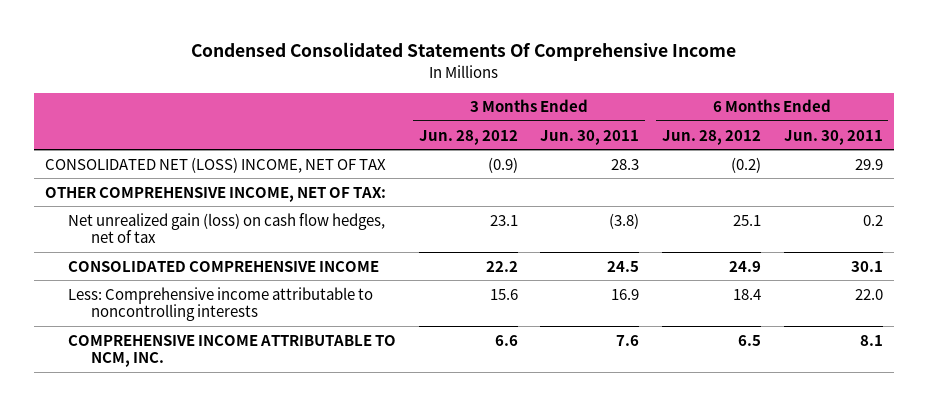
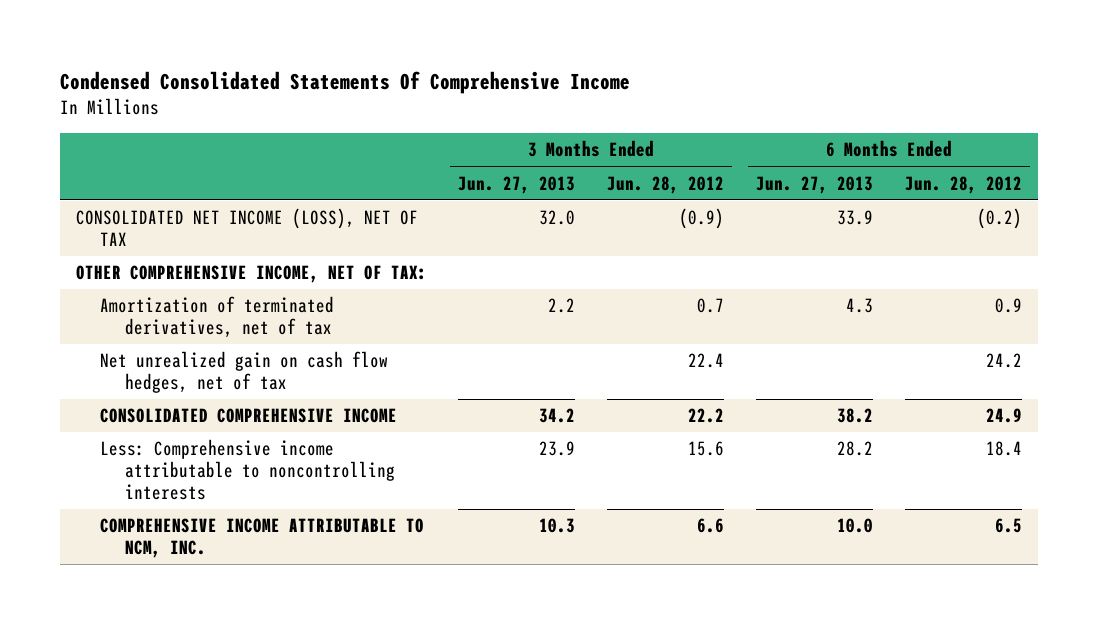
[540,129,640,145] Jun. 30, 2011 -> none
[783,129,883,145] Jun. 30, 2011 -> none
none -> [458,175,576,194] Jun. 27, 2013
none -> [756,175,874,194] Jun. 27, 2013
[45,156,387,173] CONSOLIDATED NET (LOSS) INCOME, NET OF TAX -> [75,208,418,247] CONSOLIDATED NET INCOME (LOSS), NET OF TAX
none -> [100,296,335,339] Amortization of terminated derivatives, net of tax
[68,212,386,244] Net unrealized gain (loss) on cash flow hedges, net of tax -> [100,351,389,394] Net unrealized gain on cash flow hedges, net of tax
[489,214,518,226] 23.1 -> [688,353,725,369] 22.4
[732,214,761,226] 25.1 -> [986,353,1023,369] 24.2

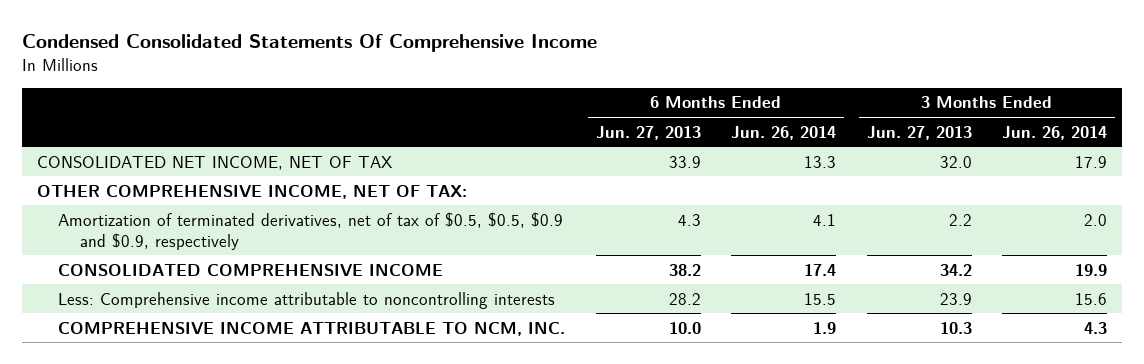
[607,175,725,194] Jun. 28, 2012 -> none
[905,175,1023,194] Jun. 28, 2012 -> none
none -> [731,125,837,140] Jun. 26, 2014
none -> [1001,125,1107,140] Jun. 26, 2014
[75,208,418,247] CONSOLIDATED NET INCOME (LOSS), NET OF TAX -> [36,155,393,170] CONSOLIDATED NET INCOME, NET OF TAX
[100,351,389,394] Net unrealized gain on cash flow hedges, net of tax -> none
[100,296,335,339] Amortization of terminated derivatives, net of tax -> [58,211,564,250] Amortization of terminated derivatives, net of tax of $0.5, $0.5, $0.9 and $0.9, respectively

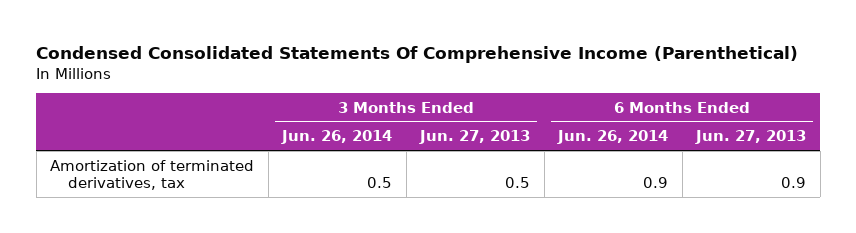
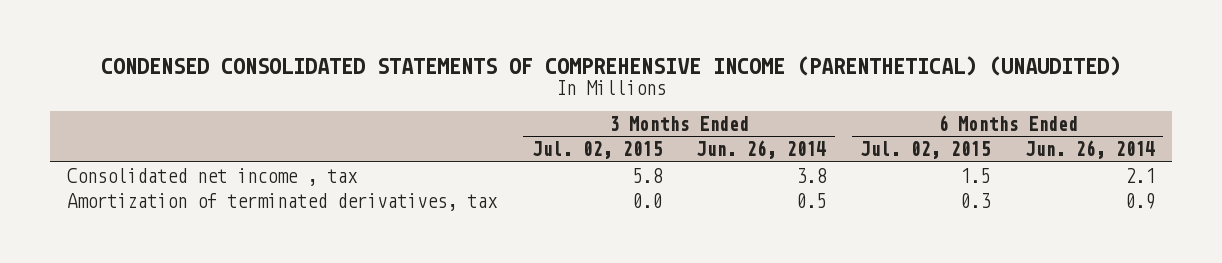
[36,45,799,63] Condensed Consolidated Statements Of Comprehensive Income (Parenthetical) -> [101,56,1122,77] CONDENSED CONSOLIDATED STATEMENTS OF COMPREHENSIVE INCOME (PARENTHETICAL) (UNAUDITED)
[419,130,531,145] Jun. 27, 2013 -> none
[695,130,807,145] Jun. 27, 2013 -> none
none -> [531,141,662,160] Jul. 02, 2015
none -> [860,141,991,160] Jul. 02, 2015
none -> [67,167,359,186] Consolidated net income , tax

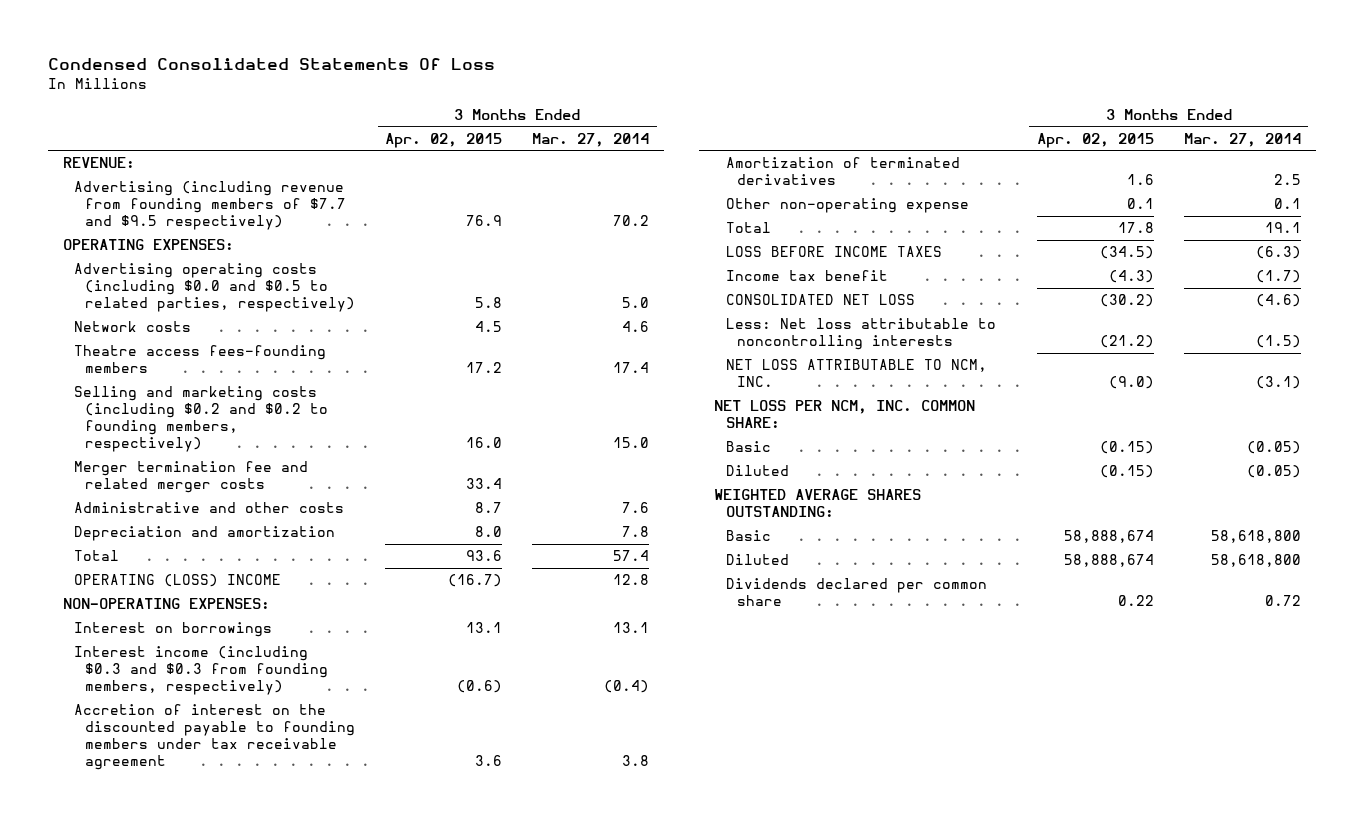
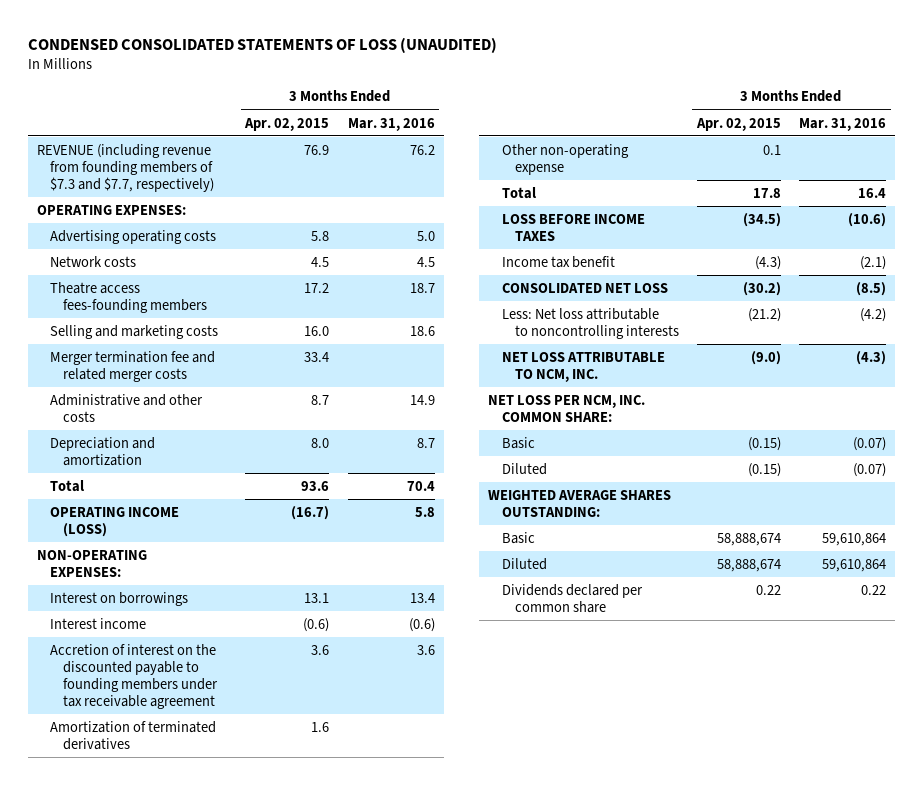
[48,57,496,70] Condensed Consolidated Statements Of Loss -> [27,37,497,54] CONDENSED CONSOLIDATED STATEMENTS OF LOSS (UNAUDITED)
[532,132,650,147] Mar. 27, 2014 -> none
none -> [347,117,435,131] Mar. 31, 2016
[63,157,136,169] REVENUE: -> none
[74,181,347,231] Advertising (including revenue from founding members of $7.7 and $9.5 respectively) -> [36,143,215,192] REVENUE (including revenue from founding members of $7.3 and $7.7, respectively)
[74,263,356,313] Advertising operating costs (including $0.0 and $0.5 to related parties, respectively) -> [50,229,217,244] Advertising operating costs
[74,386,329,453] Selling and marketing costs (including $0.2 and $0.2 to founding members, respectively) -> [50,324,219,339] Selling and marketing costs
[74,574,282,588] OPERATING (LOSS) INCOME -> [50,506,180,537] OPERATING INCOME (LOSS)
[74,646,329,696] Interest income (including $0.3 and $0.3 from founding members, respectively) -> [50,617,147,629] Interest income

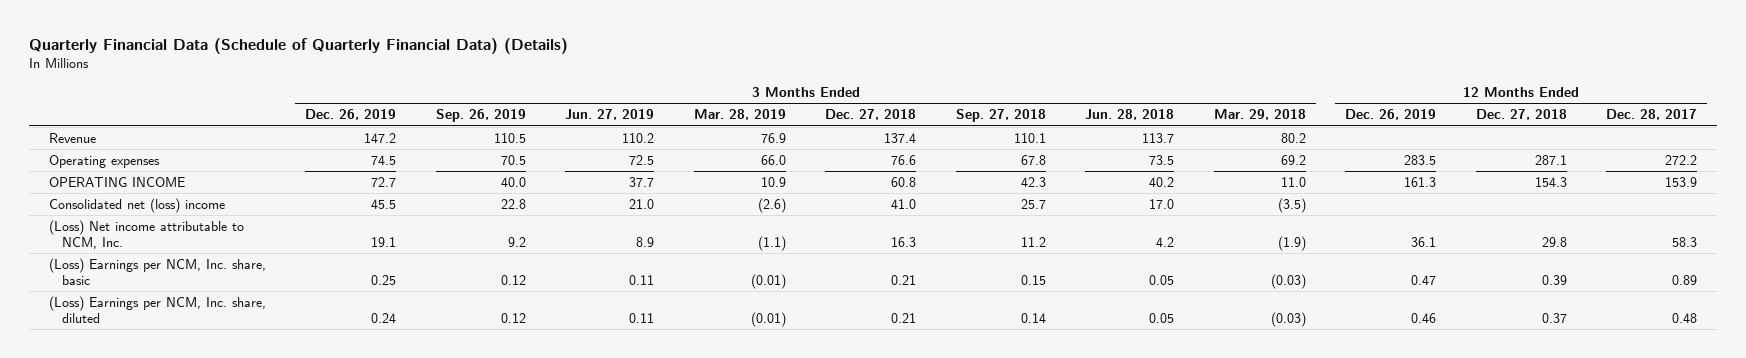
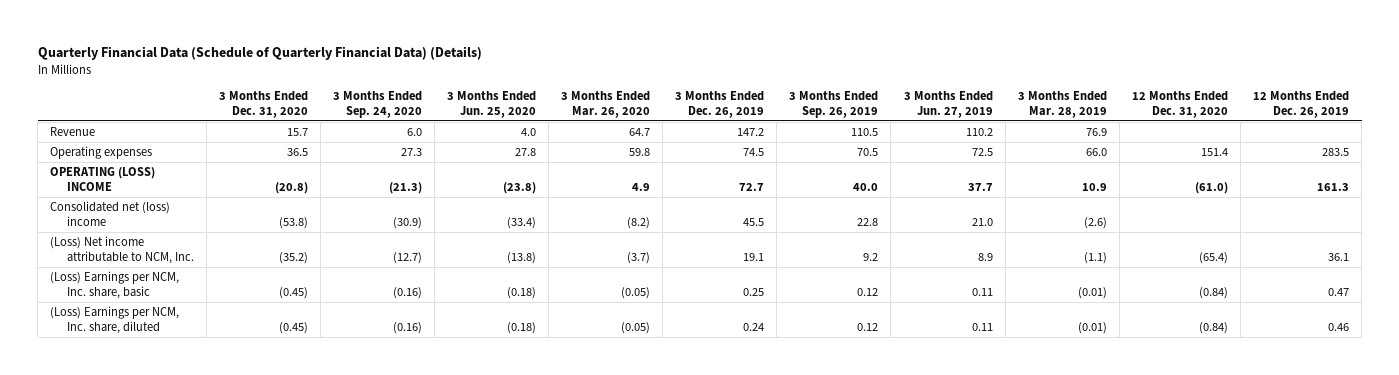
[825,109,917,121] Dec. 27, 2018 -> none
[955,109,1046,123] Sep. 27, 2018 -> none
[1085,109,1175,121] Jun. 28, 2018 -> none
[1213,109,1306,121] Mar. 29, 2018 -> none
[1475,109,1567,121] Dec. 27, 2018 -> none
[1606,109,1698,121] Dec. 28, 2017 -> none
none -> [218,91,308,118] 3 Months Ended Dec. 31, 2020
none -> [332,91,422,118] 3 Months Ended Sep. 24, 2020
none -> [446,91,536,118] 3 Months Ended Jun. 25, 2020
none -> [561,91,651,118] 3 Months Ended Mar. 26, 2020
none -> [1131,91,1228,118] 12 Months Ended Dec. 31, 2020
[48,176,185,187] OPERATING INCOME -> [50,167,156,191] OPERATING (LOSS) INCOME

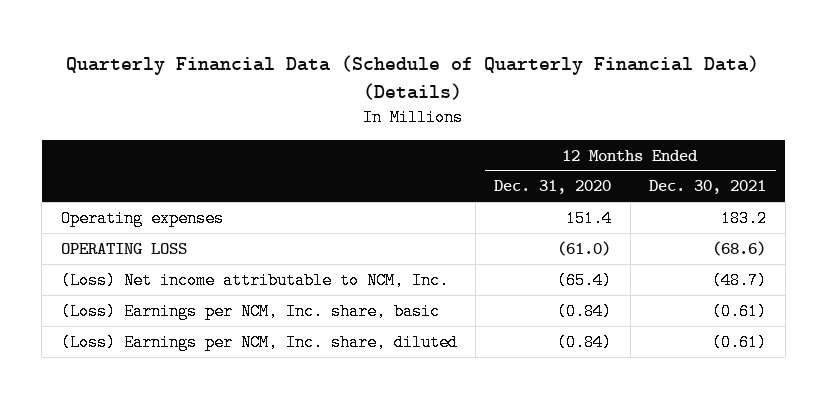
[218,91,308,118] 3 Months Ended Dec. 31, 2020 -> none
[332,91,422,118] 3 Months Ended Sep. 24, 2020 -> none
[446,91,536,118] 3 Months Ended Jun. 25, 2020 -> none
[561,91,651,118] 3 Months Ended Mar. 26, 2020 -> none
[675,91,765,118] 3 Months Ended Dec. 26, 2019 -> none
[789,91,879,118] 3 Months Ended Sep. 26, 2019 -> none
[903,91,993,118] 3 Months Ended Jun. 27, 2019 -> none
[1017,91,1107,118] 3 Months Ended Mar. 28, 2019 -> none
[1252,91,1349,118] 12 Months Ended Dec. 26, 2019 -> none
none -> [649,180,767,195] Dec. 30, 2021
[50,127,96,137] Revenue -> none
[50,201,171,226] Consolidated net (loss) income -> none
[50,167,156,191] OPERATING (LOSS) INCOME -> [60,242,187,254] OPERATING LOSS

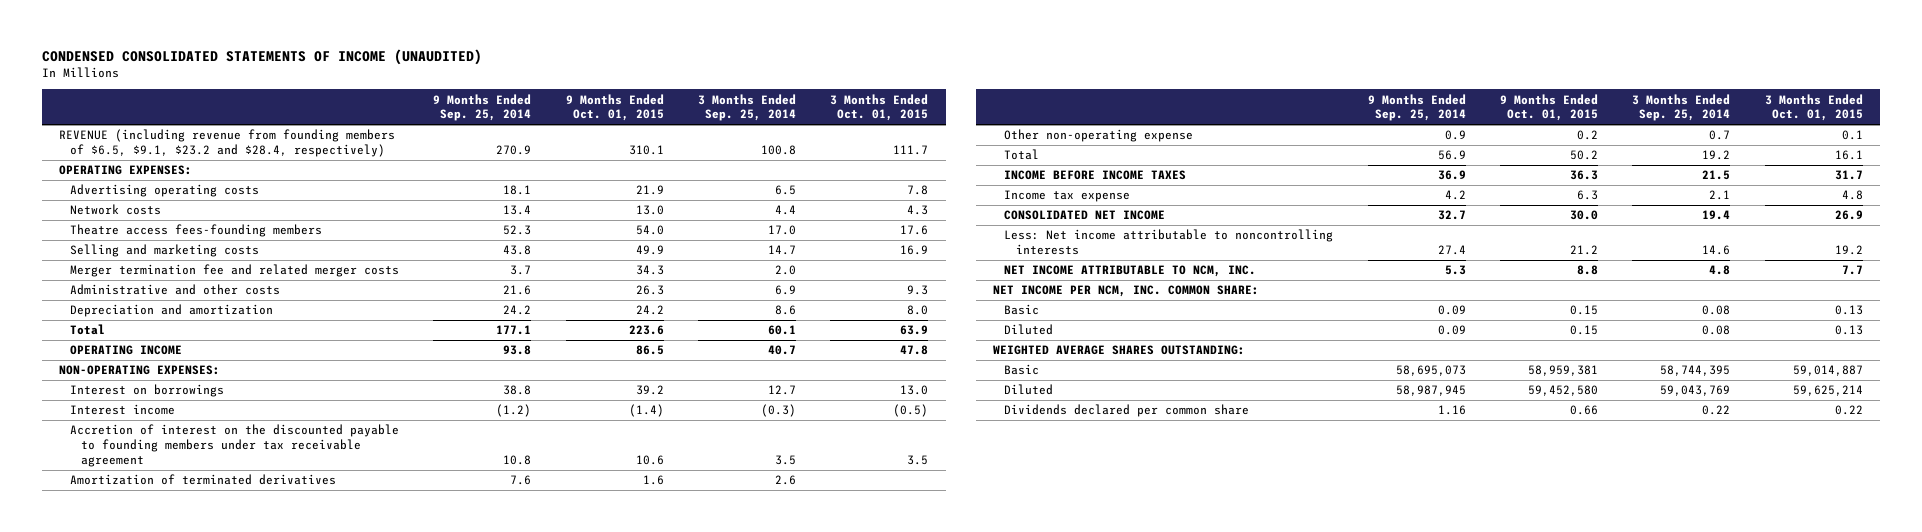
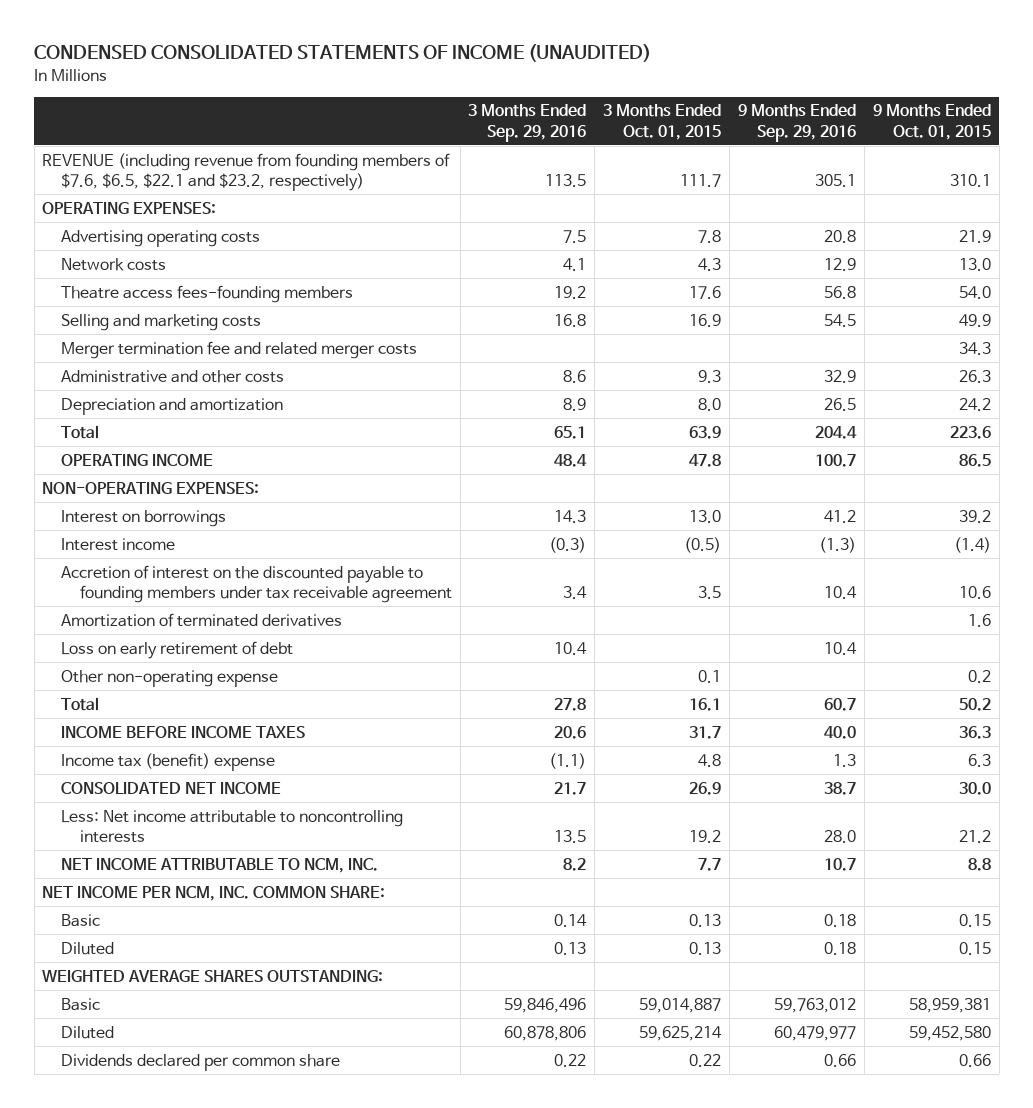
[433,93,532,122] 9 Months Ended Sep. 25, 2014 -> none
[698,93,797,122] 3 Months Ended Sep. 25, 2014 -> none
none -> [468,104,587,142] 3 Months Ended Sep. 29, 2016
none -> [737,104,856,142] 9 Months Ended Sep. 29, 2016
[58,129,395,158] REVENUE (including revenue from founding members of $6.5, $9.1, $23.2 and $28.4, respectively) -> [42,152,451,192] REVENUE (including revenue from founding members of $7.6, $6.5, $22.1 and $23.2, respectively)
none -> [61,640,294,659] Loss on early retirement of debt
[1004,190,1131,203] Income tax expense -> [61,752,276,771] Income tax (benefit) expense

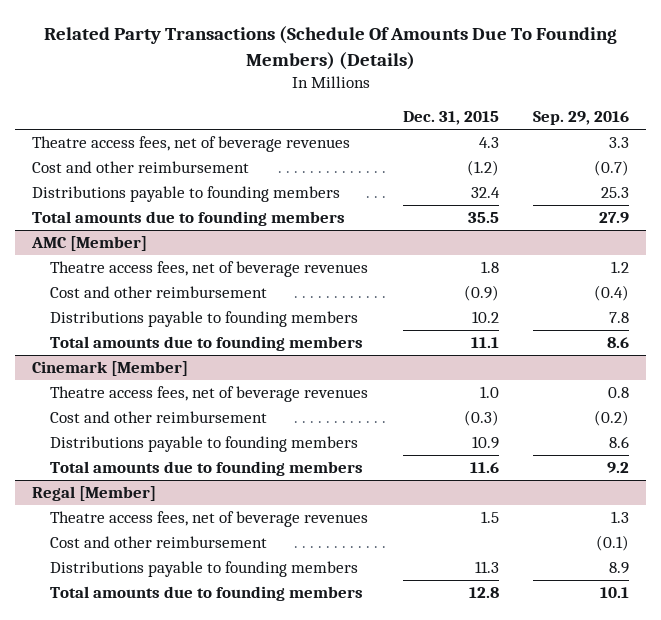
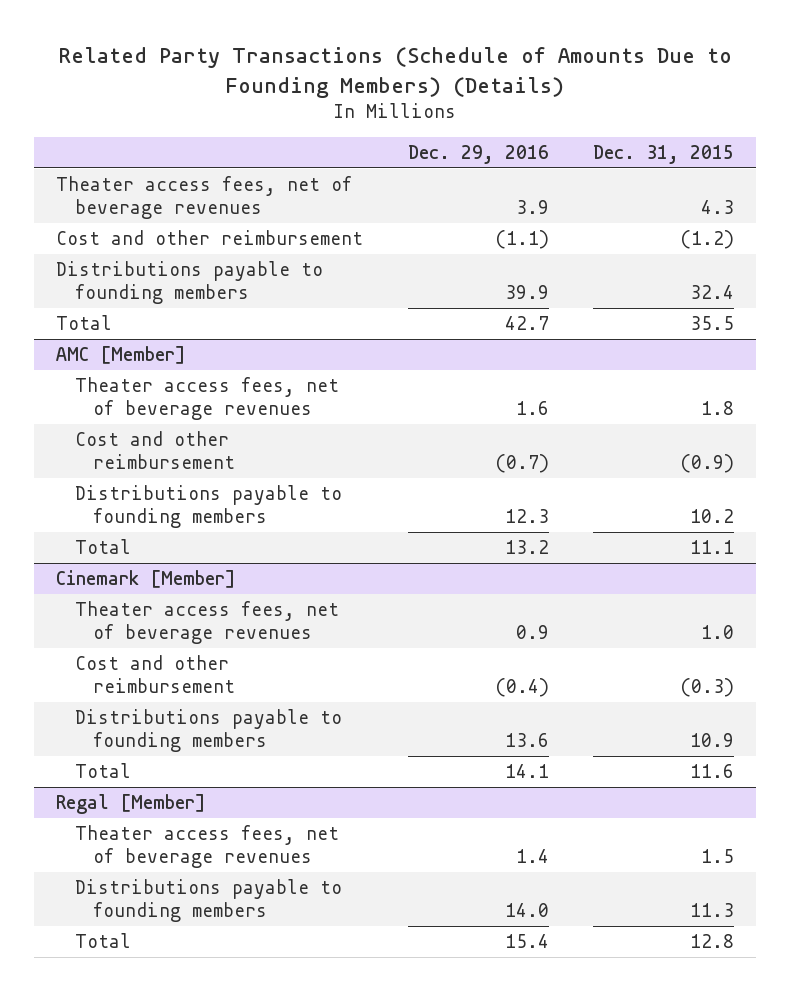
[43,26,617,70] Related Party Transactions (Schedule Of Amounts Due To Founding Members) (Details) -> [58,47,733,98] Related Party Transactions (Schedule of Amounts Due to Founding Members) (Details)
[533,111,630,126] Sep. 29, 2016 -> none
none -> [407,144,549,164] Dec. 29, 2016
[32,136,351,153] Theatre access fees, net of beverage revenues -> [56,175,353,220] Theater access fees, net of beverage revenues
[32,211,346,227] Total amounts due to founding members -> [56,314,113,330] Total
[50,261,369,278] Theatre access fees, net of beverage revenues -> [74,376,339,421] Theater access fees, net of beverage revenues
[50,336,364,352] Total amounts due to founding members -> [74,538,131,554] Total
[50,386,369,403] Theatre access fees, net of beverage revenues -> [74,600,339,645] Theater access fees, net of beverage revenues
[50,461,364,477] Total amounts due to founding members -> [74,762,131,778] Total
[50,536,268,549] Cost and other reimbursement -> none
[50,511,369,528] Theatre access fees, net of beverage revenues -> [74,824,339,869] Theater access fees, net of beverage revenues
[50,586,364,602] Total amounts due to founding members -> [74,932,131,948] Total

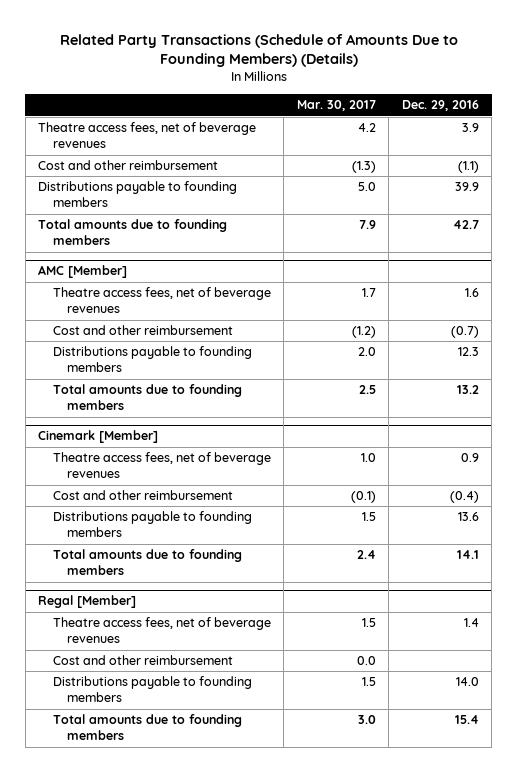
[593,144,735,164] Dec. 31, 2015 -> none
none -> [296,100,376,112] Mar. 30, 2017
[56,175,353,220] Theater access fees, net of beverage revenues -> [38,122,257,149] Theatre access fees, net of beverage revenues
[56,314,113,330] Total -> [38,219,228,246] Total amounts due to founding members
[74,376,339,421] Theater access fees, net of beverage revenues -> [52,287,271,314] Theatre access fees, net of beverage revenues
[74,538,131,554] Total -> [52,384,242,411] Total amounts due to founding members
[74,600,339,645] Theater access fees, net of beverage revenues -> [52,452,271,479] Theatre access fees, net of beverage revenues
[74,762,131,778] Total -> [52,549,242,576] Total amounts due to founding members
[74,824,339,869] Theater access fees, net of beverage revenues -> [52,617,271,644] Theatre access fees, net of beverage revenues
none -> [52,655,233,666] Cost and other reimbursement
[74,932,131,948] Total -> [52,714,242,741] Total amounts due to founding members

